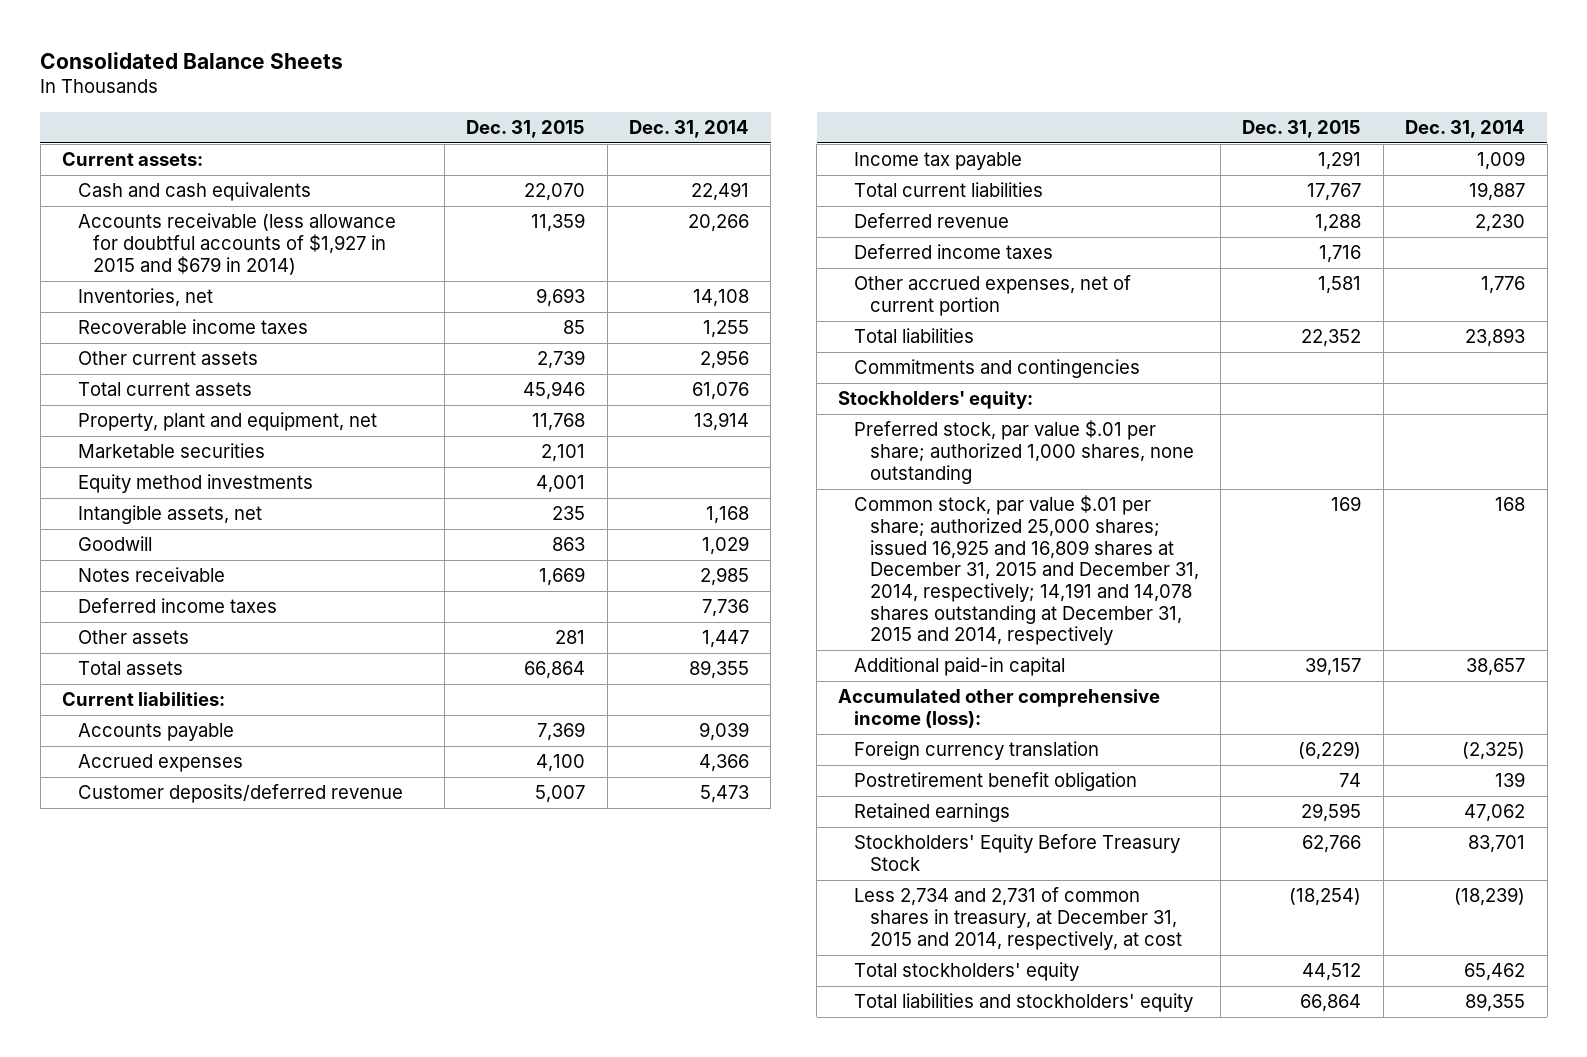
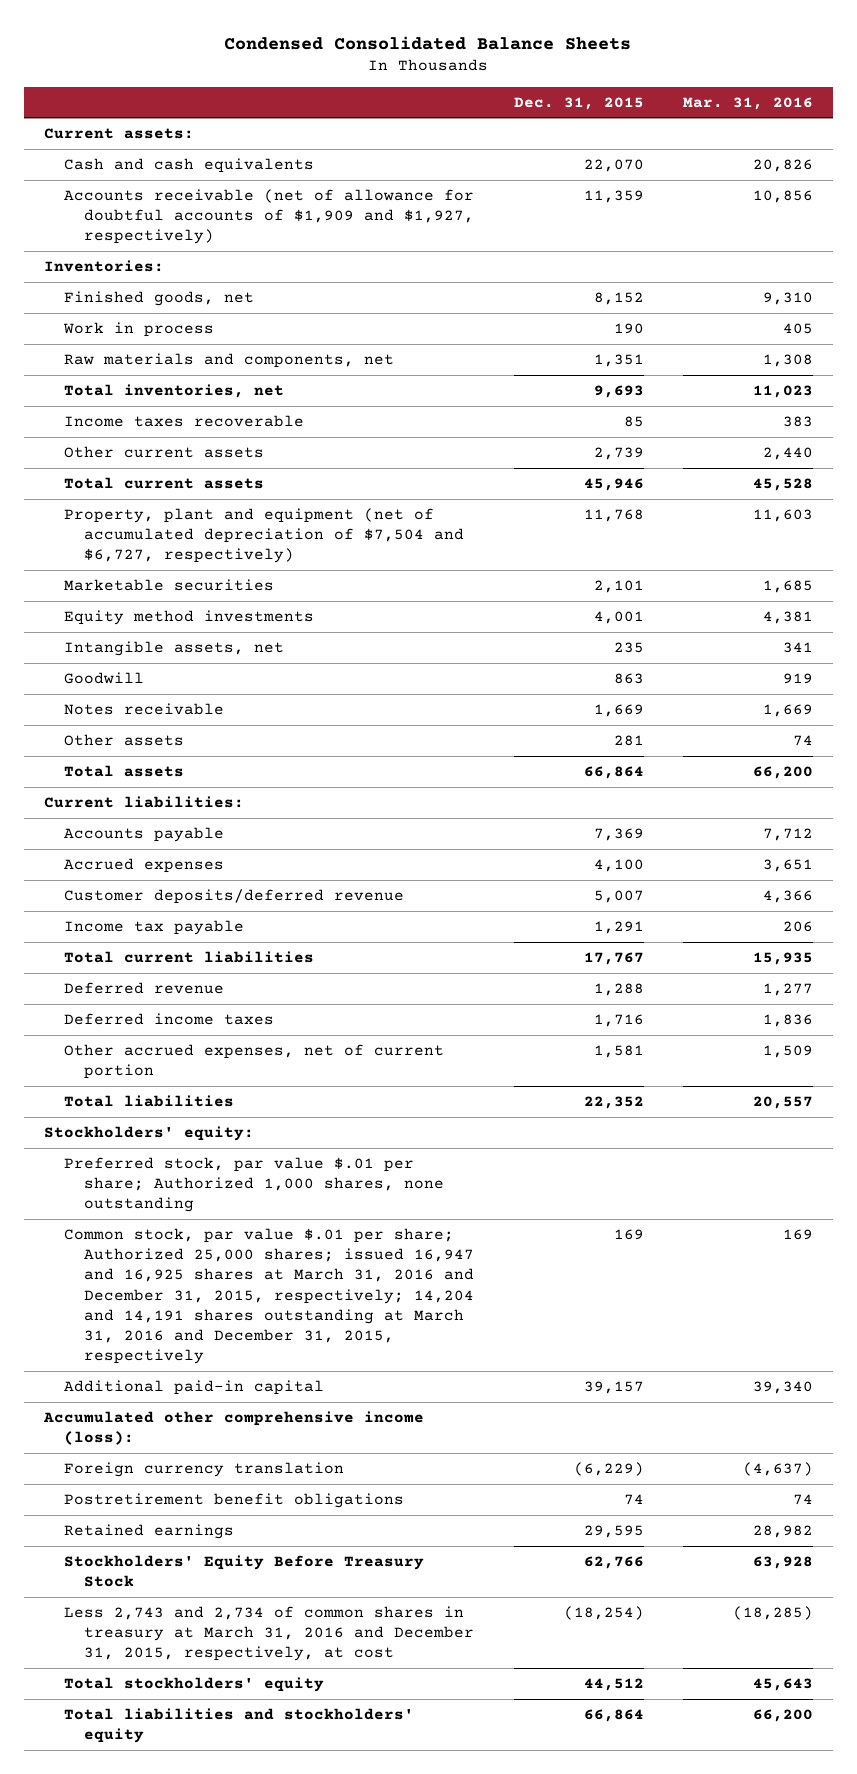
[40,51,344,69] Consolidated Balance Sheets -> [224,35,632,50] Condensed Consolidated Balance Sheets
[628,120,749,139] Dec. 31, 2014 -> none
none -> [683,96,814,110] Mar. 31, 2016
[77,213,396,275] Accounts receivable (less allowance for doubtful accounts of $1,927 in 2015 and $679 in 2014) -> [63,189,475,245] Accounts receivable (net of allowance for doubtful accounts of $1,909 and $1,927, respectively)
none -> [43,260,164,273] Inventories:
none -> [63,291,254,307] Finished goods, net
none -> [62,322,214,338] Work in process
none -> [63,353,394,369] Raw materials and components, net
[77,288,213,308] Inventories, net -> [63,384,284,399] Total inventories, net
[77,319,308,335] Recoverable income taxes -> [63,415,304,428] Income taxes recoverable
[77,412,377,432] Property, plant and equipment, net -> [63,508,465,564] Property, plant and equipment (net of accumulated depreciation of $7,504 and $6,727, respectively)
[77,598,277,614] Deferred income taxes -> none
[854,359,1141,379] Commitments and contingencies -> none
[854,420,1194,484] Preferred stock, par value $.01 per share; authorized 1,000 shares, none outstanding -> [63,1157,445,1213] Preferred stock, par value $.01 per share; Authorized 1,000 shares, none outstanding
[854,495,1199,646] Common stock, par value $.01 per share; authorized 25,000 shares; issued 16,925 and 16,809 shares at December 31, 2015 and December 31, 2014, respectively; 14,191 and 14,078 shares outstanding at December 31, 2015 and 2014, respectively -> [63,1228,475,1364] Common stock, par value $.01 per share; Authorized 25,000 shares; issued 16,947 and 16,925 shares at March 31, 2016 and December 31, 2015, respectively; 14,204 and 14,191 shares outstanding at March 31, 2016 and December 31, 2015, respectively
[854,772,1138,792] Postretirement benefit obligation -> [63,1493,404,1509] Postretirement benefit obligations
[854,887,1182,950] Less 2,734 and 2,731 of common shares in treasury, at December 31, 2015 and 2014, respectively, at cost -> [63,1606,475,1662] Less 2,743 and 2,734 of common shares in treasury at March 31, 2016 and December 31, 2015, respectively, at cost

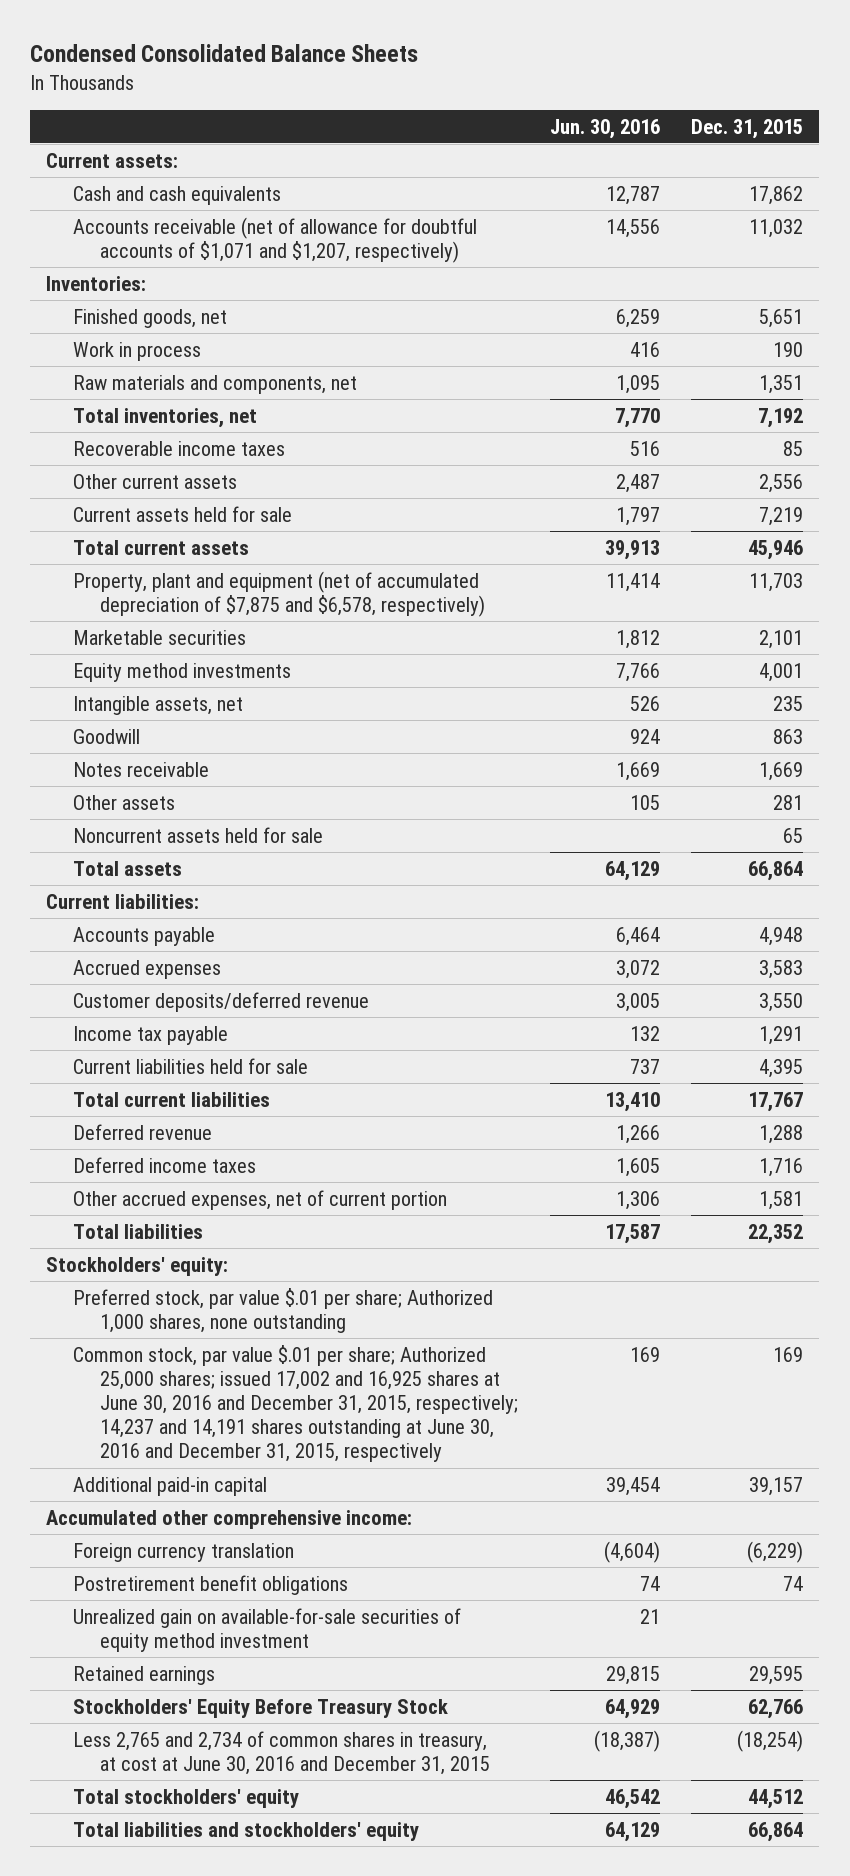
[683,96,814,110] Mar. 31, 2016 -> none
none -> [549,118,660,139] Jun. 30, 2016
[583,159,644,173] 22,070 -> [749,185,804,205] 17,862
[63,189,475,245] Accounts receivable (net of allowance for doubtful accounts of $1,909 and $1,927, respectively) -> [73,216,478,263] Accounts receivable (net of allowance for doubtful accounts of $1,071 and $1,207, respectively)
[583,190,644,204] 11,359 -> [749,218,804,238] 11,032
[593,292,644,306] 8,152 -> [759,308,804,328] 5,651
[593,385,644,399] 9,693 -> [758,407,804,428] 7,192
[63,415,304,428] Income taxes recoverable -> [73,440,286,456] Recoverable income taxes
[593,447,644,461] 2,739 -> [759,473,804,493] 2,556
none -> [73,505,293,522] Current assets held for sale
[63,508,465,564] Property, plant and equipment (net of accumulated depreciation of $7,504 and $6,727, respectively) -> [73,570,485,617] Property, plant and equipment (net of accumulated depreciation of $7,875 and $6,578, respectively)
[583,509,644,523] 11,768 -> [749,572,804,592] 11,703
none -> [73,826,324,843] Noncurrent assets held for sale
[593,828,644,842] 7,369 -> [759,926,804,946] 4,948
[593,859,644,873] 4,100 -> [759,959,804,979] 3,583
[593,890,644,904] 5,007 -> [759,992,804,1012] 3,550
none -> [73,1057,309,1074] Current liabilities held for sale
[63,1228,475,1364] Common stock, par value $.01 per share; Authorized 25,000 shares; issued 16,947 and 16,925 shares at March 31, 2016 and December 31, 2015, respectively; 14,204 and 14,191 shares outstanding at March 31, 2016 and December 31, 2015, respectively -> [73,1344,518,1463] Common stock, par value $.01 per share; Authorized 25,000 shares; issued 17,002 and 16,925 shares at June 30, 2016 and December 31, 2015, respectively; 14,237 and 14,191 shares outstanding at June 30, 2016 and December 31, 2015, respectively
[42,1411,424,1446] Accumulated other comprehensive income (loss): -> [46,1509,413,1529] Accumulated other comprehensive income:
none -> [73,1607,462,1652] Unrealized gain on available-for-sale securities of equity method investment
[63,1606,475,1662] Less 2,743 and 2,734 of common shares in treasury at March 31, 2016 and December 31, 2015, respectively, at cost -> [73,1730,490,1775] Less 2,765 and 2,734 of common shares in treasury, at cost at June 30, 2016 and December 31, 2015

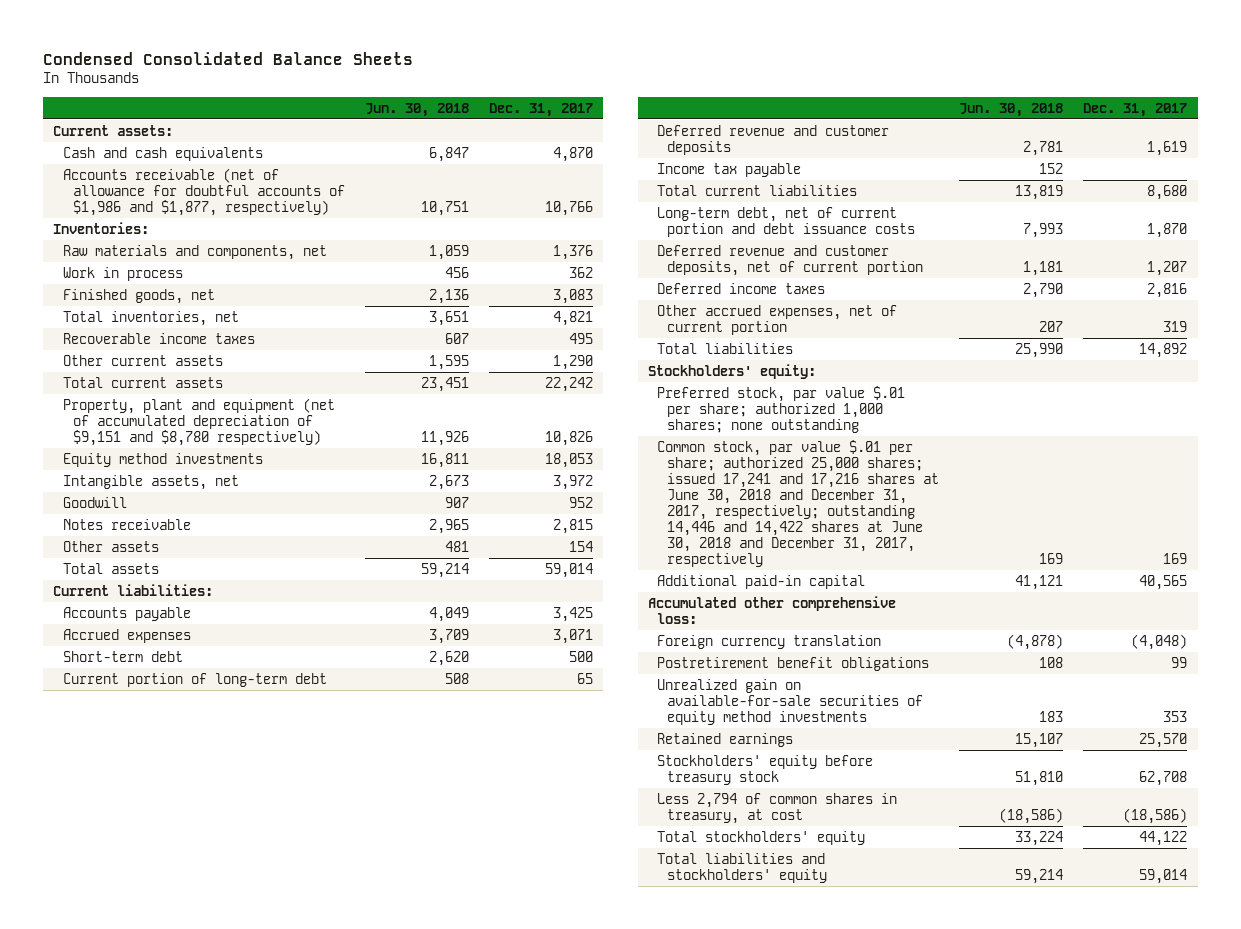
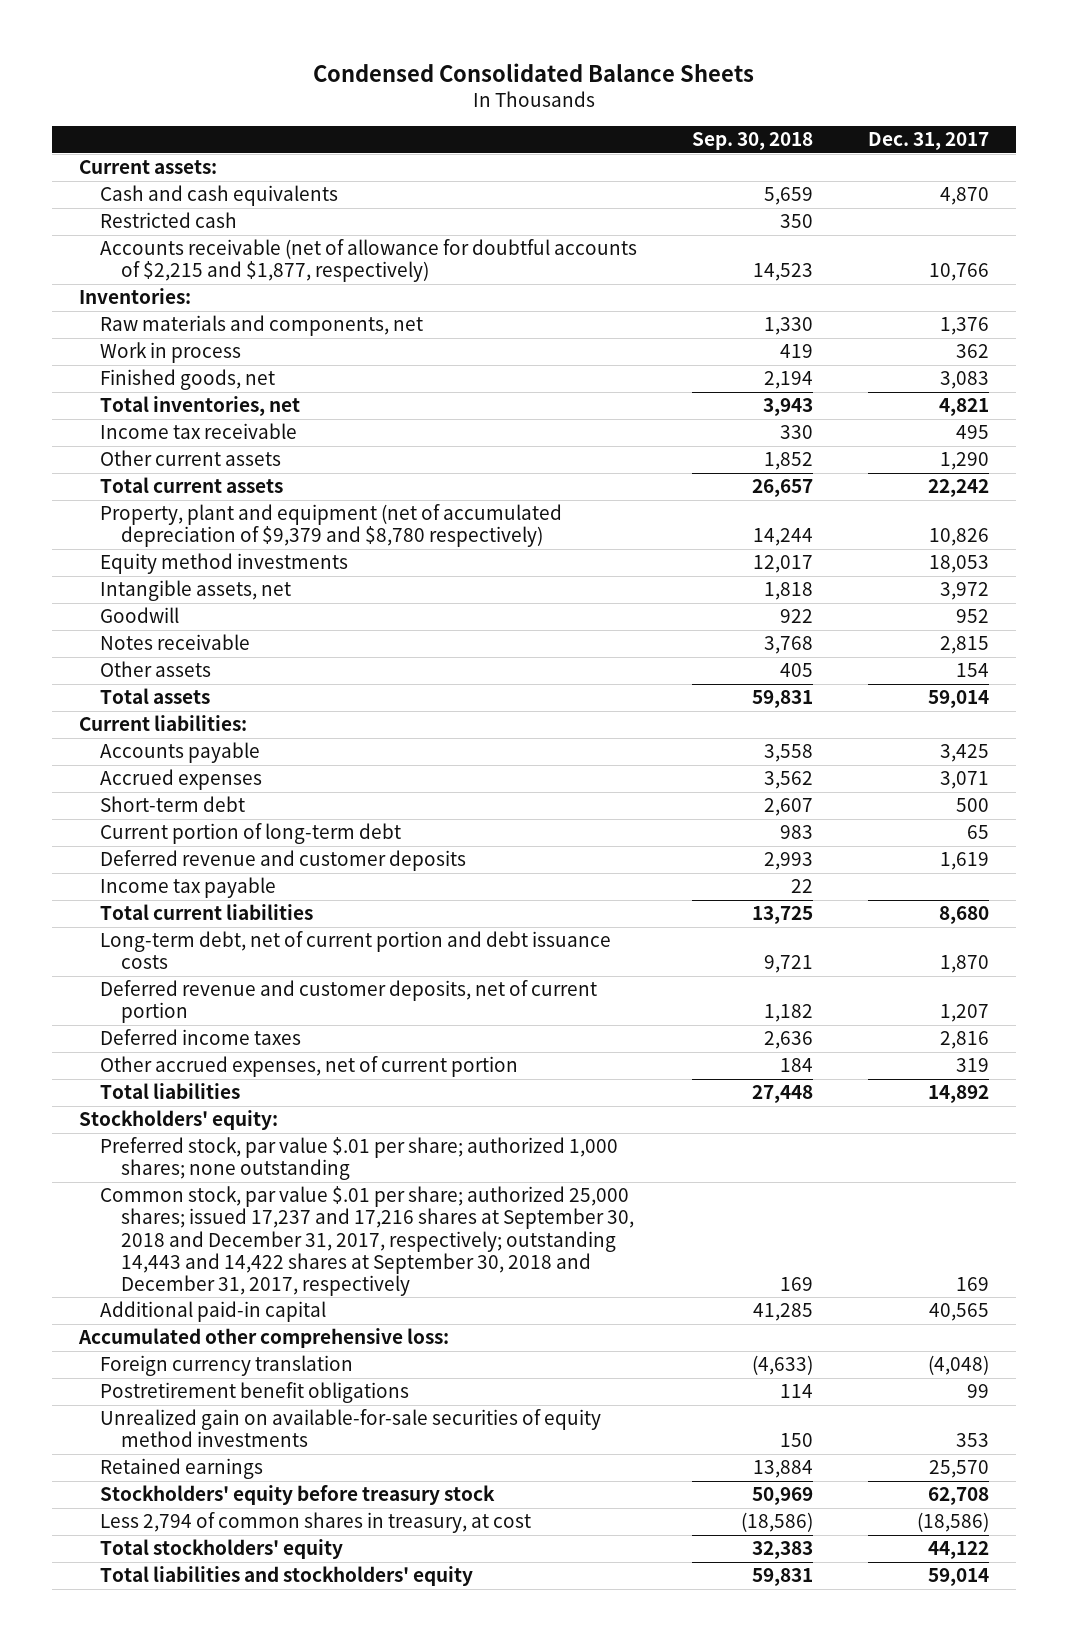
[364,102,469,117] Jun. 30, 2018 -> none
none -> [692,132,814,151] Sep. 30, 2018
none -> [100,212,238,229] Restricted cash
[62,167,345,216] Accounts receivable (net of allowance for doubtful accounts of $1,986 and $1,877, respectively) -> [100,239,638,283] Accounts receivable (net of allowance for doubtful accounts of $2,215 and $1,877, respectively)
[62,332,255,344] Recoverable income taxes -> [100,423,298,440] Income tax receivable
[62,397,335,446] Property, plant and equipment (net of accumulated depreciation of $9,151 and $8,780 respectively) -> [100,504,563,548] Property, plant and equipment (net of accumulated depreciation of $9,379 and $8,780 respectively)
[657,439,940,568] Common stock, par value $.01 per share; authorized 25,000 shares; issued 17,241 and 17,216 shares at June 30, 2018 and December 31, 2017, respectively; outstanding 14,446 and 14,422 shares at June 30, 2018 and December 31, 2017, respectively -> [100,1186,635,1297] Common stock, par value $.01 per share; authorized 25,000 shares; issued 17,237 and 17,216 shares at September 30, 2018 and December 31, 2017, respectively; outstanding 14,443 and 14,422 shares at September 30, 2018 and December 31, 2017, respectively

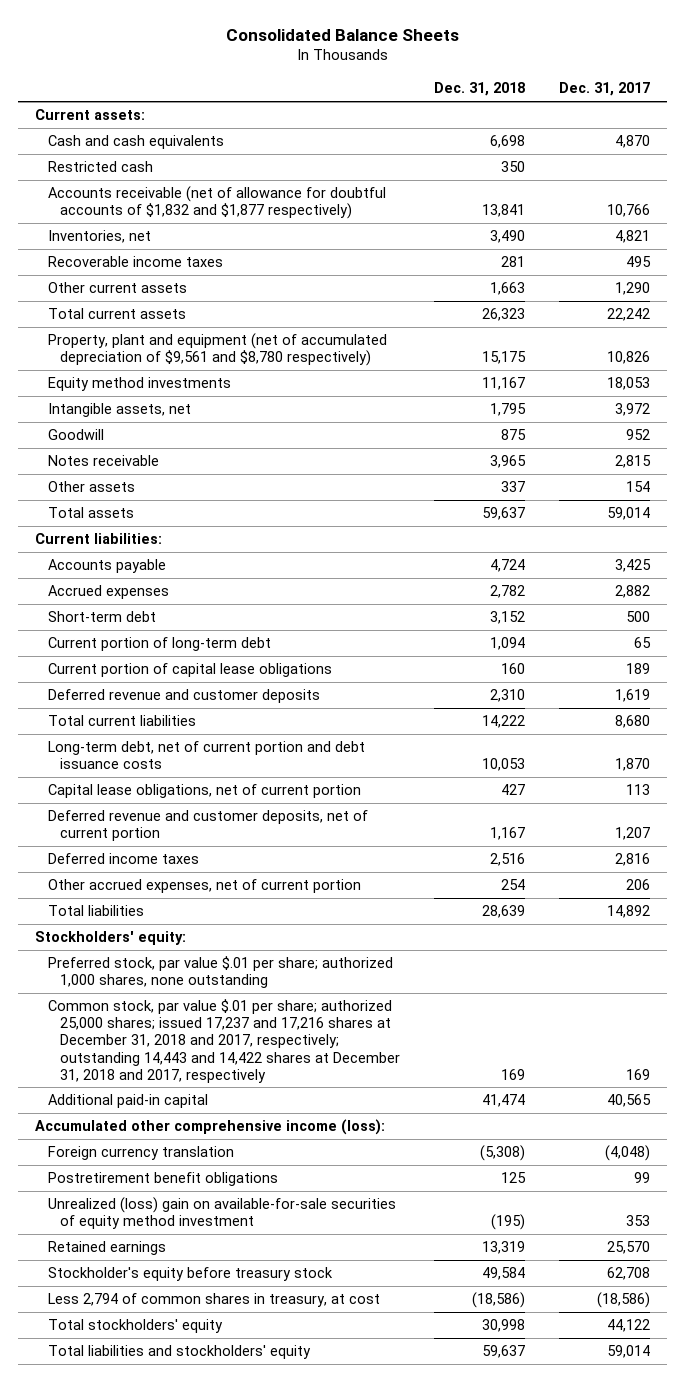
[313,62,755,82] Condensed Consolidated Balance Sheets -> [225,28,459,41] Consolidated Balance Sheets
[692,132,814,151] Sep. 30, 2018 -> none
none -> [434,82,526,97] Dec. 31, 2018
[79,288,192,305] Inventories: -> none
[100,315,424,337] Raw materials and components, net -> none
[100,342,242,364] Work in process -> none
[100,369,276,391] Finished goods, net -> none
[100,239,638,283] Accounts receivable (net of allowance for doubtful accounts of $2,215 and $1,877, respectively) -> [47,186,386,220] Accounts receivable (net of allowance for doubtful accounts of $1,832 and $1,877 respectively)
[100,396,301,417] Total inventories, net -> [47,230,151,244] Inventories, net
[100,423,298,440] Income tax receivable -> [47,256,223,268] Recoverable income taxes
[100,504,563,548] Property, plant and equipment (net of accumulated depreciation of $9,379 and $8,780 respectively) -> [47,333,387,367] Property, plant and equipment (net of accumulated depreciation of $9,561 and $8,780 respectively)
[939,771,989,790] 3,071 -> [615,585,651,599] 2,882
none -> [47,663,332,678] Current portion of capital lease obligations
[100,877,277,899] Income tax payable -> none
none -> [47,784,361,799] Capital lease obligations, net of current portion
[955,1058,989,1073] 319 -> [626,879,651,891] 206
[100,1137,619,1181] Preferred stock, par value $.01 per share; authorized 1,000 shares; none outstanding -> [47,956,393,989] Preferred stock, par value $.01 per share; authorized 1,000 shares, none outstanding
[100,1186,635,1297] Common stock, par value $.01 per share; authorized 25,000 shares; issued 17,237 and 17,216 shares at September 30, 2018 and December 31, 2017, respectively; outstanding 14,443 and 14,422 shares at September 30, 2018 and December 31, 2017, respectively -> [47,999,401,1083] Common stock, par value $.01 per share; authorized 25,000 shares; issued 17,237 and 17,216 shares at December 31, 2018 and 2017, respectively; outstanding 14,443 and 14,422 shares at December 31, 2018 and 2017, respectively
[78,1328,450,1349] Accumulated other comprehensive loss: -> [34,1119,385,1136] Accumulated other comprehensive income (loss):
[100,1409,602,1448] Unrealized gain on available-for-sale securities of equity method investments -> [47,1197,396,1230] Unrealized (loss) gain on available-for-sale securities of equity method investment
[100,1485,496,1506] Stockholders' equity before treasury stock -> [47,1267,333,1282] Stockholder's equity before treasury stock

